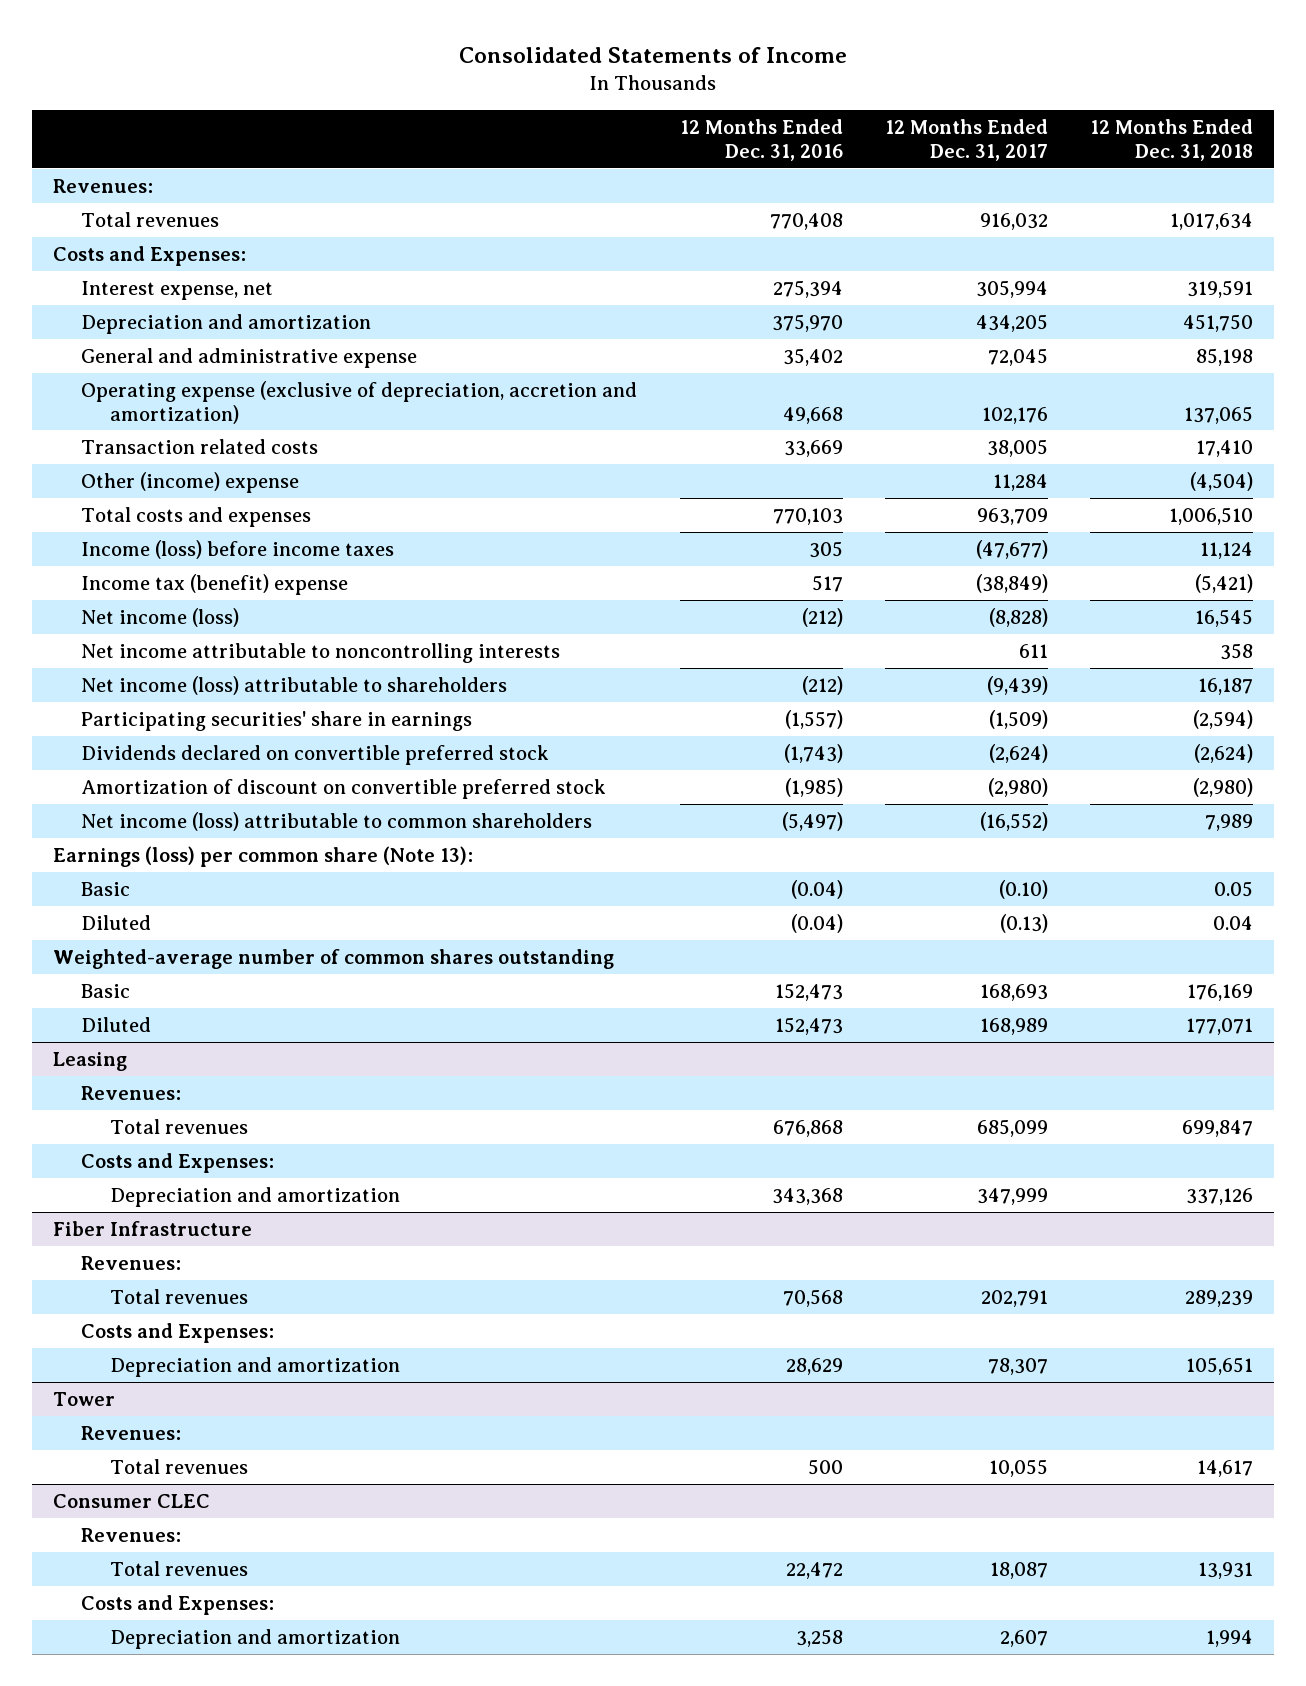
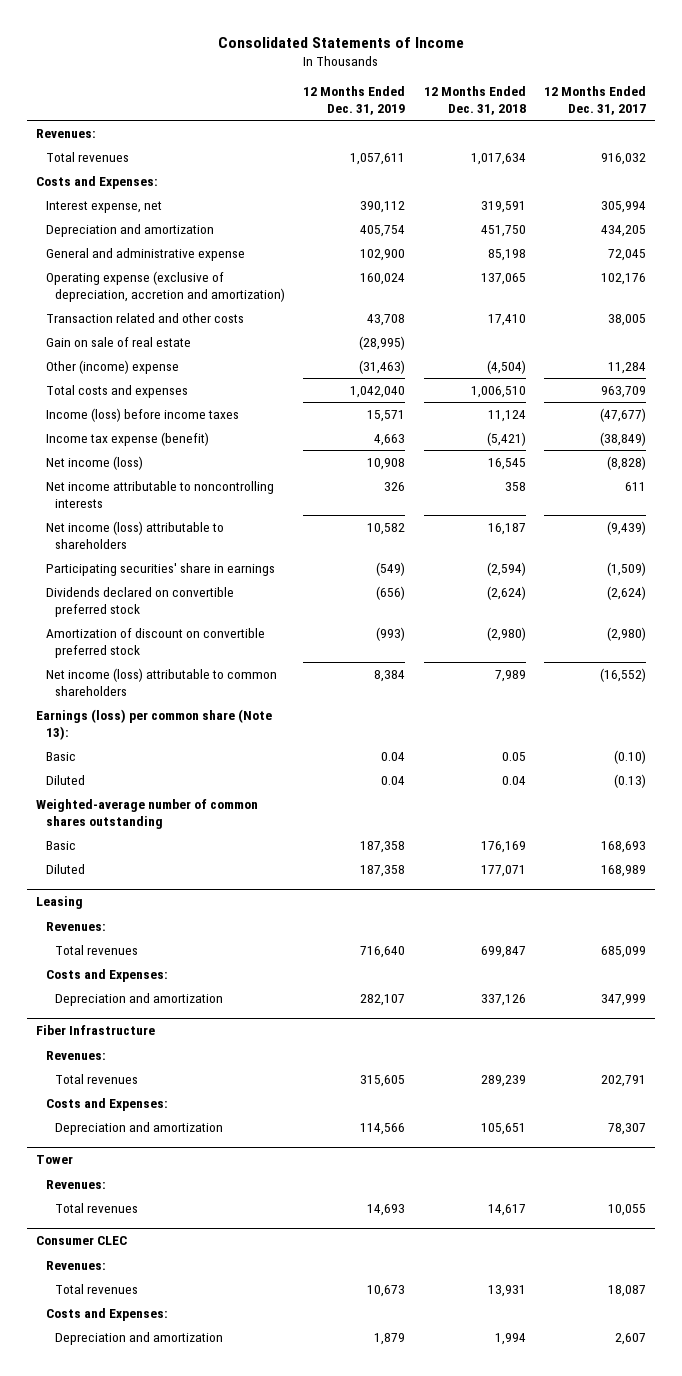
[679,119,843,161] 12 Months Ended Dec. 31, 2016 -> none
none -> [303,86,406,115] 12 Months Ended Dec. 31, 2019
[81,438,319,454] Transaction related costs -> [45,312,244,323] Transaction related and other costs
none -> [45,336,191,347] Gain on sale of real estate
[81,573,349,595] Income tax (benefit) expense -> [45,431,209,446] Income tax expense (benefit)

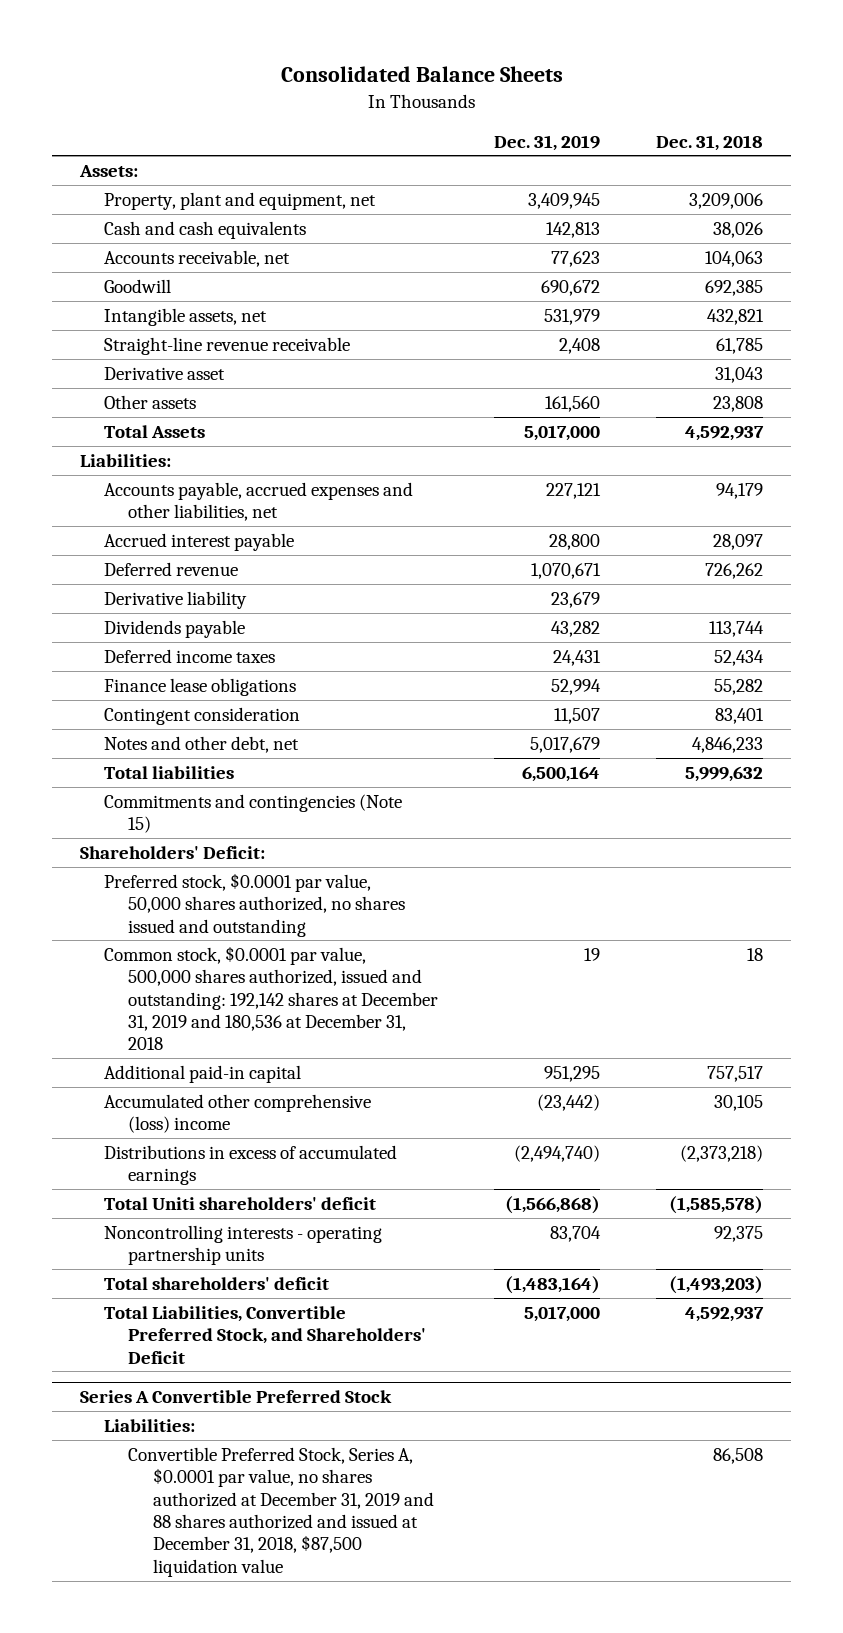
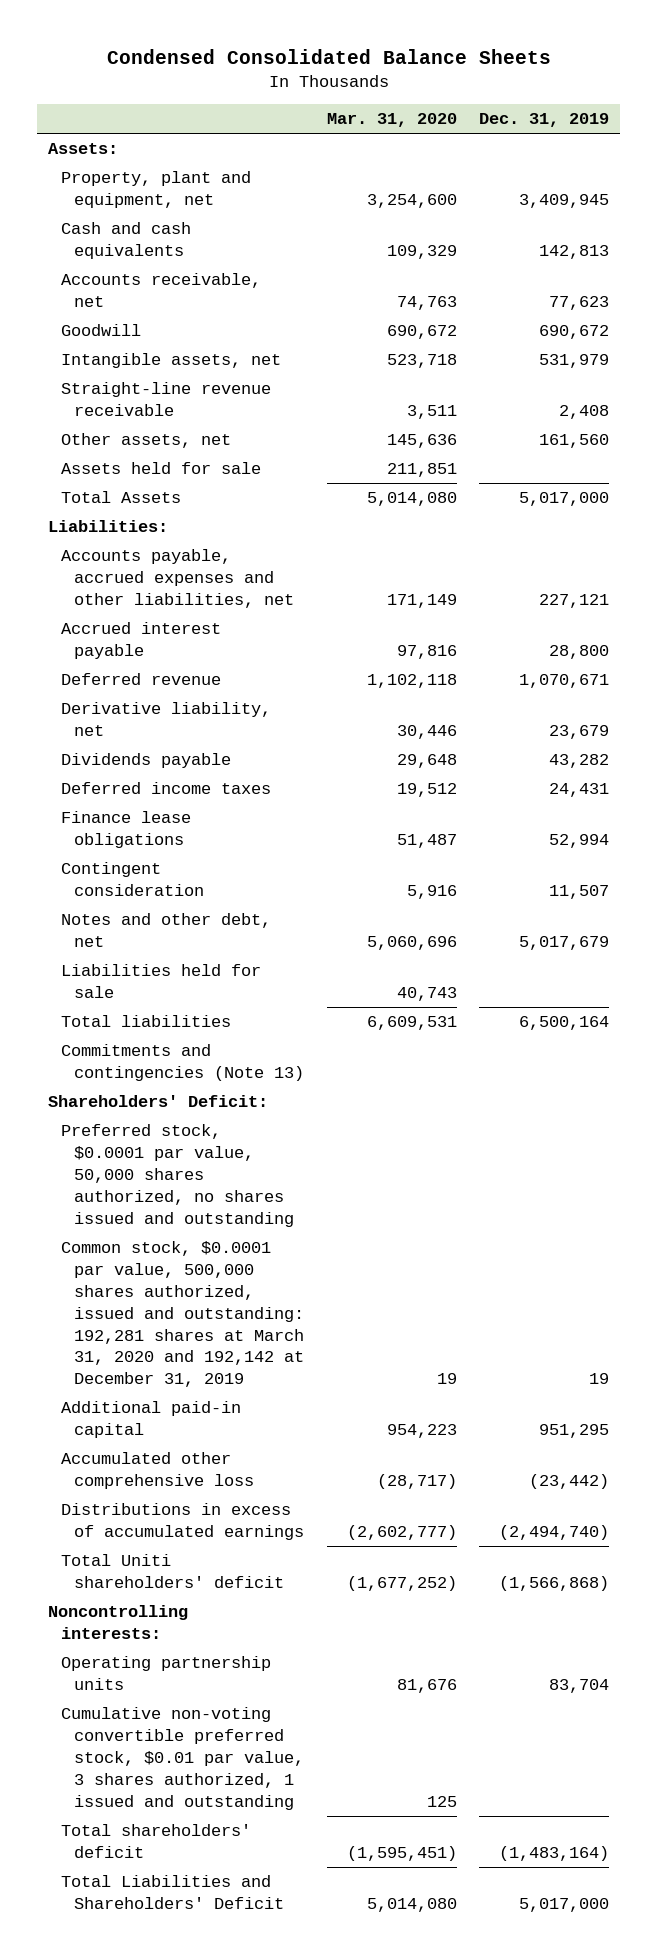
[280,65,563,82] Consolidated Balance Sheets -> [106,48,551,64] Condensed Consolidated Balance Sheets
[656,134,764,151] Dec. 31, 2018 -> none
none -> [326,113,457,128] Mar. 31, 2020
[104,366,226,380] Derivative asset -> none
[104,394,197,409] Other assets -> [61,433,232,449] Other assets, net
none -> [61,462,262,475] Assets held for sale
[104,590,248,609] Derivative liability -> [61,702,272,737] Derivative liability, net
none -> [61,964,262,999] Liabilities held for sale
[104,793,403,834] Commitments and contingencies (Note 15) -> [61,1044,305,1082] Commitments and contingencies (Note 13)
[104,945,439,1051] Common stock, $0.0001 par value, 500,000 shares authorized, issued and outstanding: 192,142 shares at December 31, 2019 and 180,536 at December 31, 2018 -> [61,1241,305,1388] Common stock, $0.0001 par value, 500,000 shares authorized, issued and outstanding: 192,281 shares at March 31, 2020 and 192,142 at December 31, 2019
[104,1093,372,1134] Accumulated other comprehensive (loss) income -> [61,1452,255,1490] Accumulated other comprehensive loss
none -> [48,1605,189,1640] Noncontrolling interests:
[104,1224,383,1266] Noncontrolling interests - operating partnership units -> [61,1656,272,1691] Operating partnership units
none -> [61,1707,305,1810] Cumulative non-voting convertible preferred stock, $0.01 par value, 3 shares authorized, 1 issued and outstanding
[79,1389,392,1403] Series A Convertible Preferred Stock -> none
[104,1418,196,1432] Liabilities: -> none
[128,1446,434,1577] Convertible Preferred Stock, Series A, $0.0001 par value, no shares authorized at December 31, 2019 and 88 shares authorized and issued at December 31, 2018, $87,500 liquidation value -> none
[104,1305,427,1364] Total Liabilities, Convertible Preferred Stock, and Shareholders' Deficit -> [61,1875,285,1910] Total Liabilities and Shareholders' Deficit

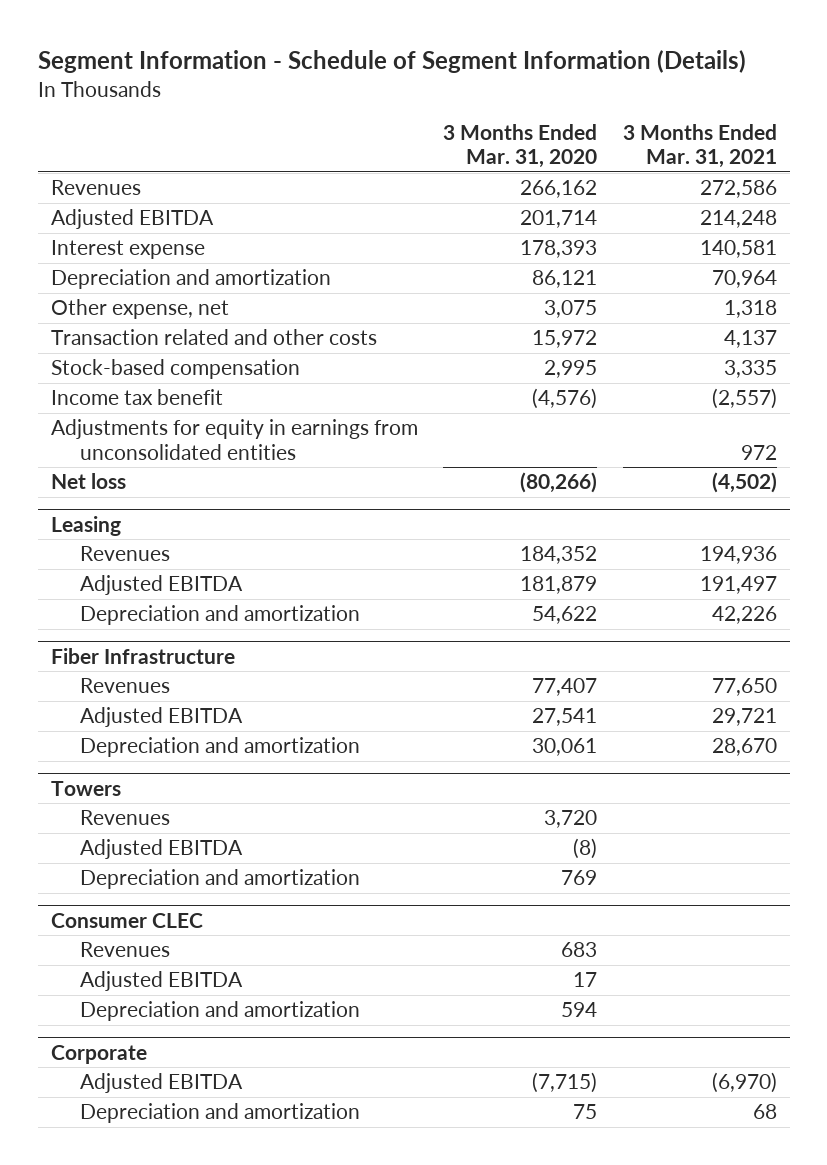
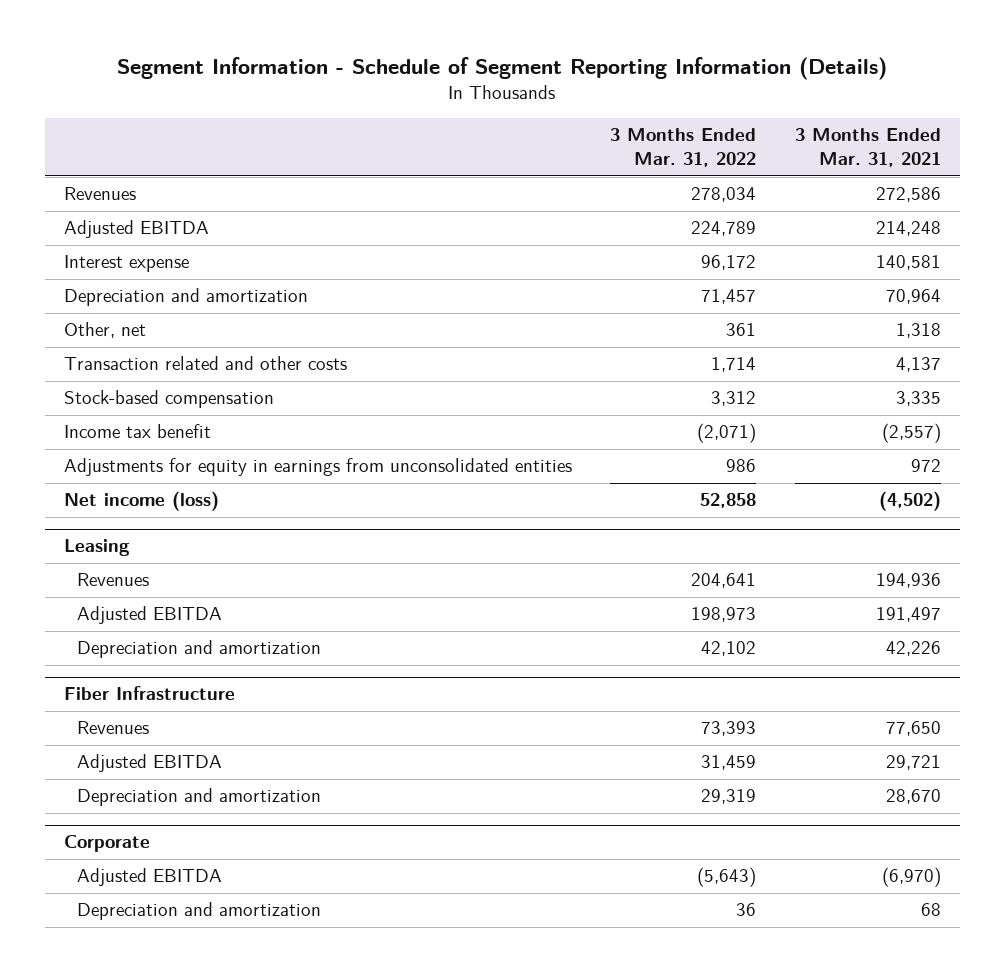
[37,50,746,74] Segment Information - Schedule of Segment Information (Details) -> [117,56,888,80] Segment Information - Schedule of Segment Reporting Information (Details)
[443,123,598,168] 3 Months Ended Mar. 31, 2020 -> none
none -> [610,128,757,168] 3 Months Ended Mar. 31, 2022
[50,299,229,320] Other expense, net -> [63,322,146,339] Other, net
[50,473,126,490] Net loss -> [63,491,219,512] Net income (loss)
[50,780,121,796] Towers -> none
[79,810,170,826] Revenues -> none
[79,839,243,860] Adjusted EBITDA -> none
[79,869,360,890] Depreciation and amortization -> none
[50,912,203,928] Consumer CLEC -> none
[79,942,170,958] Revenues -> none
[79,971,243,992] Adjusted EBITDA -> none
[79,1001,360,1022] Depreciation and amortization -> none

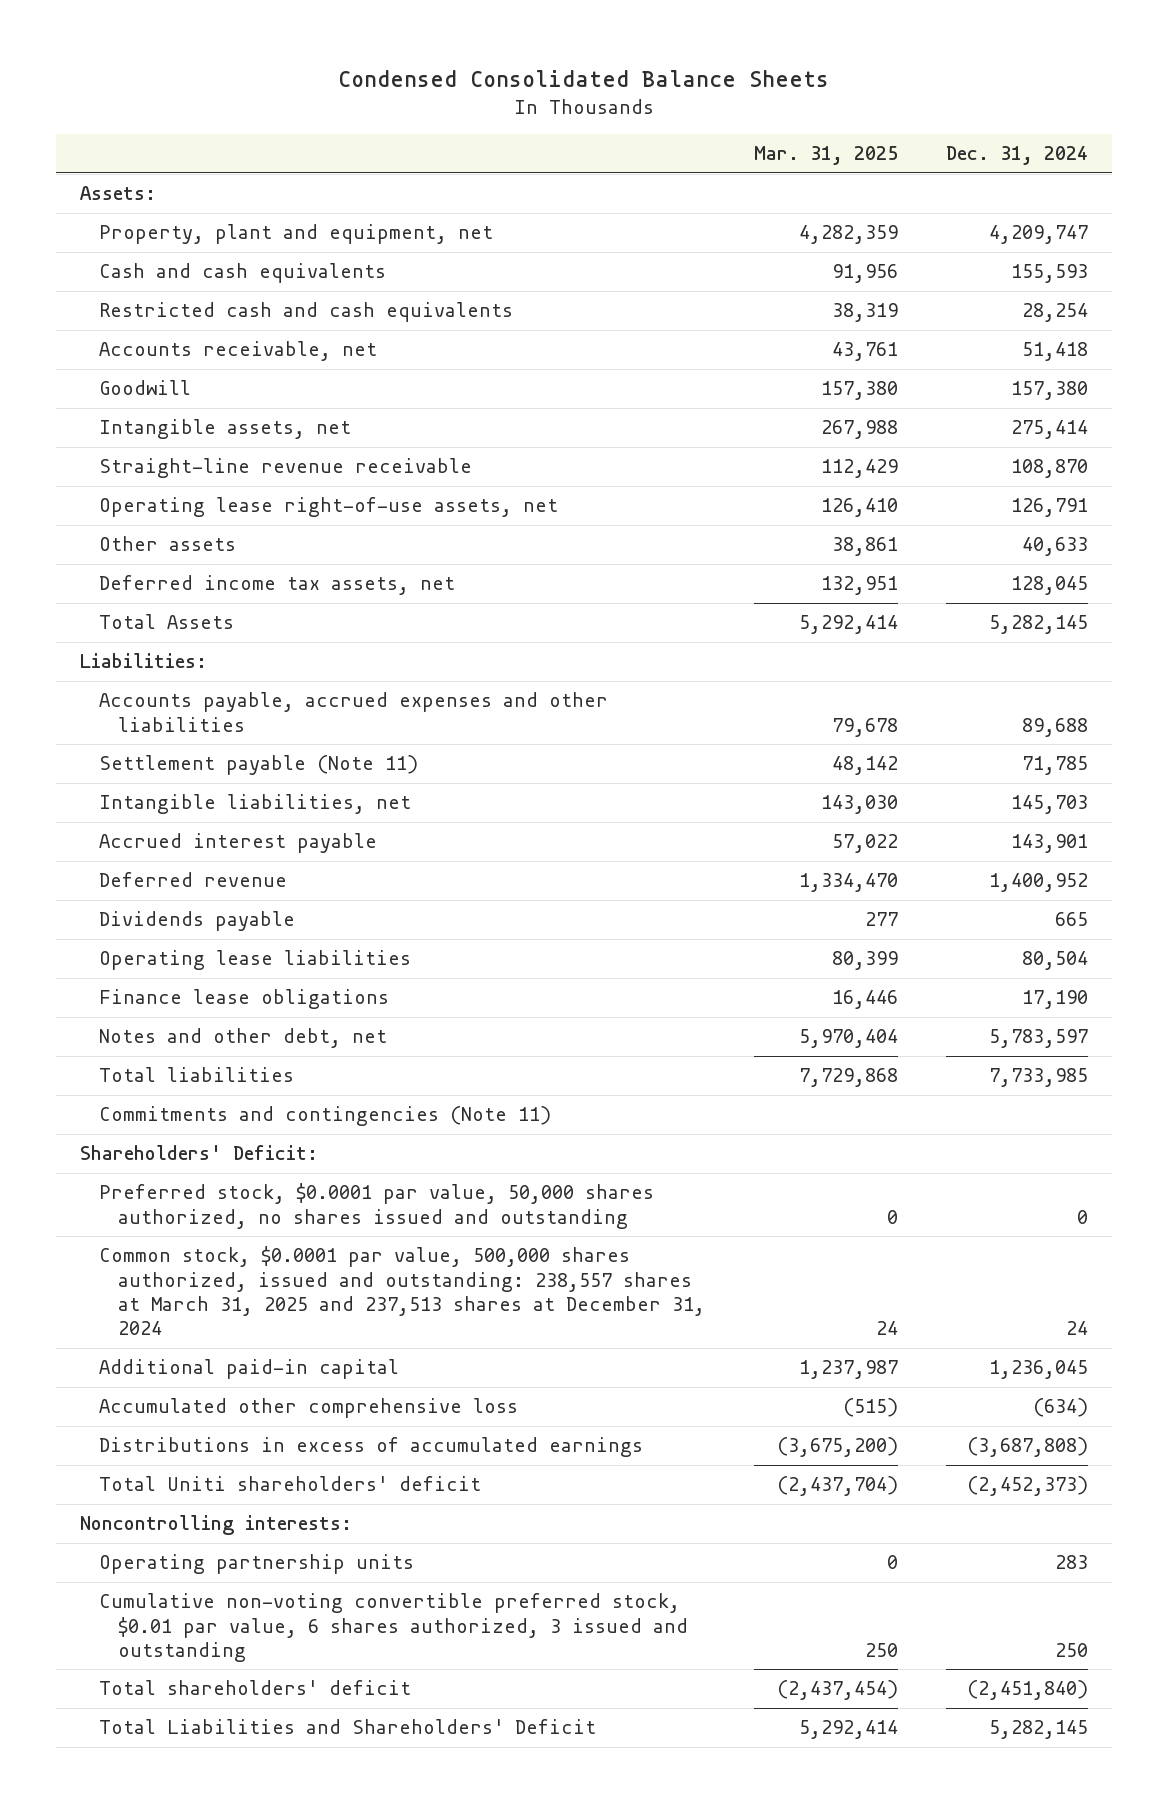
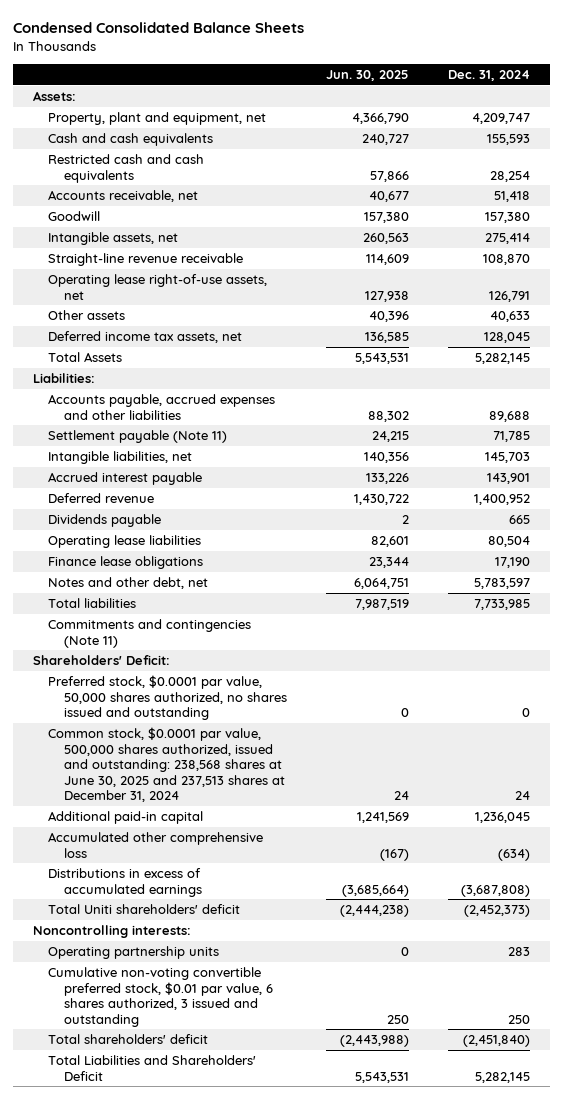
[753,146,898,166] Mar. 31, 2025 -> none
none -> [326,70,410,82] Jun. 30, 2025
[99,1246,706,1336] Common stock, $0.0001 par value, 500,000 shares authorized, issued and outstanding: 238,557 shares at March 31, 2025 and 237,513 shares at December 31, 2024 -> [48,726,285,803] Common stock, $0.0001 par value, 500,000 shares authorized, issued and outstanding: 238,568 shares at June 30, 2025 and 237,513 shares at December 31, 2024

